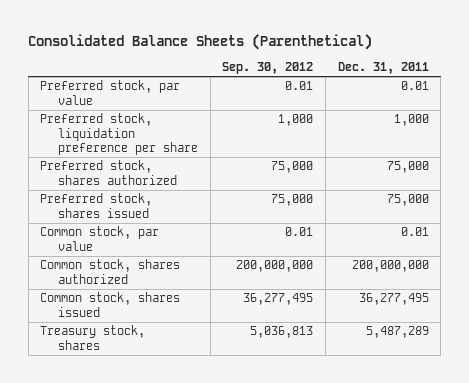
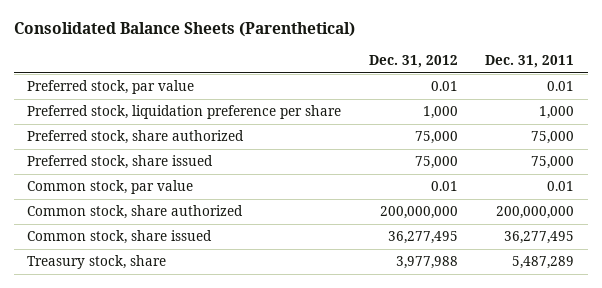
[222,62,314,75] Sep. 30, 2012 -> none
none -> [368,55,458,69] Dec. 31, 2012
[40,160,178,185] Preferred stock, shares authorized -> [27,130,245,145] Preferred stock, share authorized
[40,193,153,218] Preferred stock, shares issued -> [27,155,214,170] Preferred stock, share issued
[40,259,181,284] Common stock, shares authorized -> [27,205,244,220] Common stock, share authorized
[40,292,181,317] Common stock, shares issued -> [27,230,213,245] Common stock, share issued
[40,325,146,350] Treasury stock, shares -> [27,255,167,270] Treasury stock, share

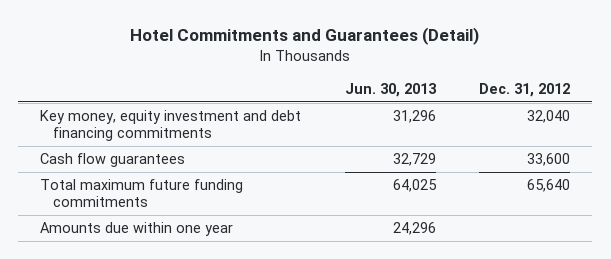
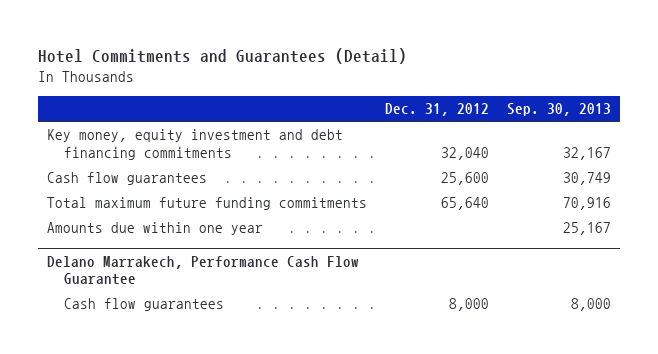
[344,82,437,97] Jun. 30, 2013 -> none
none -> [506,103,611,117] Sep. 30, 2013
[527,153,571,167] 33,600 -> [441,172,490,186] 25,600
none -> [47,256,360,286] Delano Marrakech, Performance Cash Flow Guarantee
none -> [63,298,224,312] Cash flow guarantees

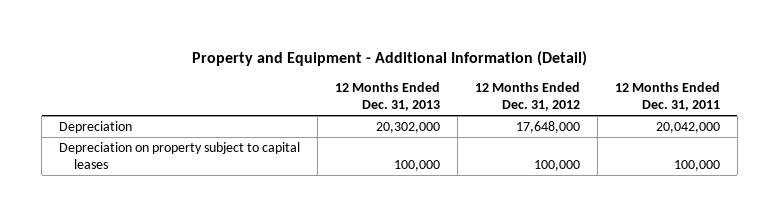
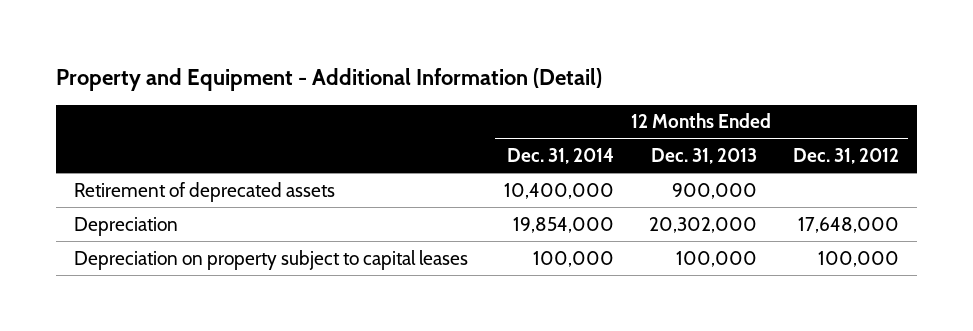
[614,82,720,112] 12 Months Ended Dec. 31, 2011 -> none
none -> [506,147,614,164] Dec. 31, 2014
none -> [73,181,335,202] Retirement of deprecated assets

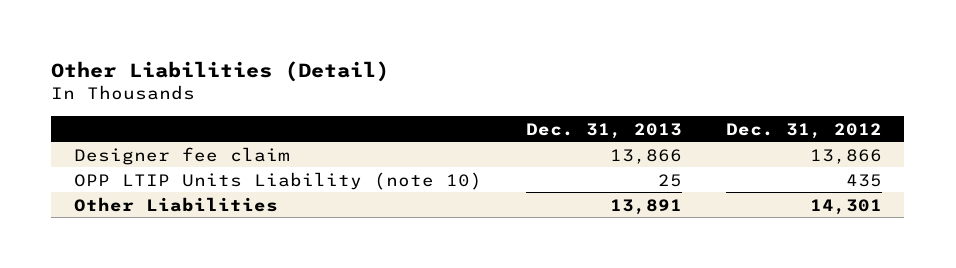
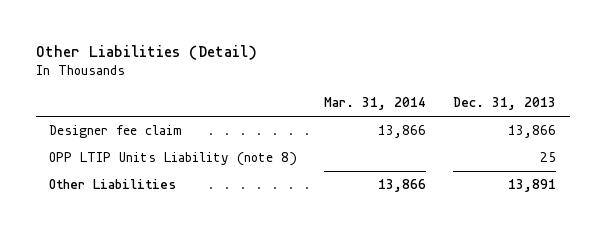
[726,122,883,139] Dec. 31, 2012 -> none
none -> [324,97,427,111] Mar. 31, 2014
[73,171,482,190] OPP LTIP Units Liability (note 10) -> [49,152,298,167] OPP LTIP Units Liability (note 8)

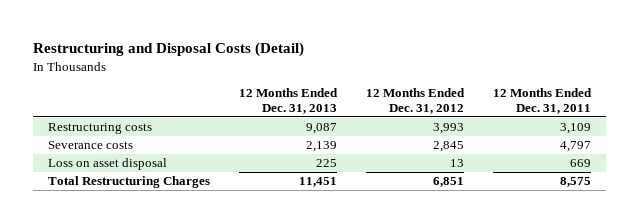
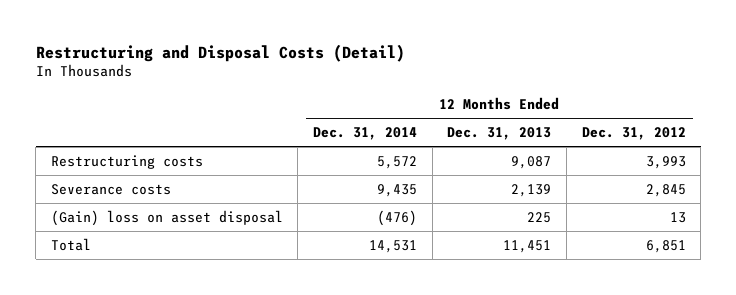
[493,87,593,114] 12 Months Ended Dec. 31, 2011 -> none
none -> [313,127,418,141] Dec. 31, 2014
[47,158,167,171] Loss on asset disposal -> [50,209,283,226] (Gain) loss on asset disposal
[47,176,210,189] Total Restructuring Charges -> [50,237,91,251] Total

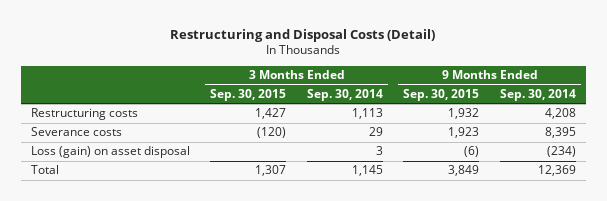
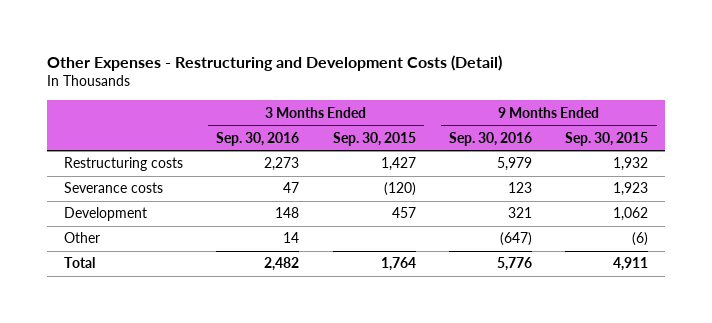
[170,28,436,42] Restructuring and Disposal Costs (Detail) -> [46,55,502,72] Other Expenses - Restructuring and Development Costs (Detail)
[306,88,383,101] Sep. 30, 2014 -> none
[499,88,576,101] Sep. 30, 2014 -> none
none -> [216,131,300,146] Sep. 30, 2016
none -> [449,131,533,146] Sep. 30, 2016
[30,146,190,159] Loss (gain) on asset disposal -> none
none -> [63,207,147,222] Development
none -> [63,232,100,244] Other
[255,165,287,177] 1,307 -> [380,257,416,272] 1,764
[448,165,480,177] 3,849 -> [613,257,649,272] 4,911

